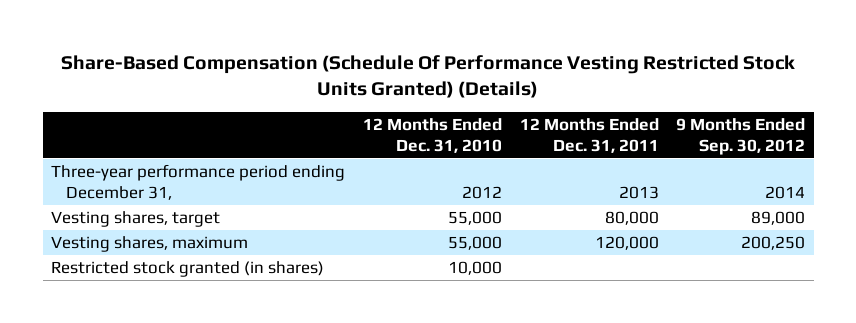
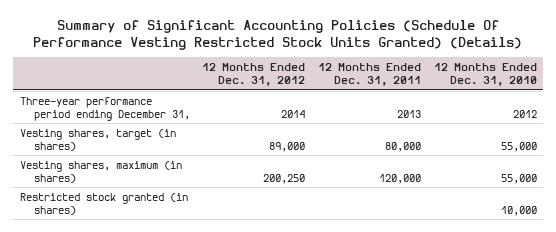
[61,54,796,98] Share-Based Compensation (Schedule Of Performance Vesting Restricted Stock Units Granted) (Details) -> [33,19,523,50] Summary of Significant Accounting Policies (Schedule Of Performance Vesting Restricted Stock Units Granted) (Details)
[676,117,806,155] 9 Months Ended Sep. 30, 2012 -> none
none -> [202,63,306,87] 12 Months Ended Dec. 31, 2012
[51,211,221,228] Vesting shares, target -> [19,128,176,151] Vesting shares, target (in shares)
[51,236,249,253] Vesting shares, maximum -> [19,160,182,183] Vesting shares, maximum (in shares)

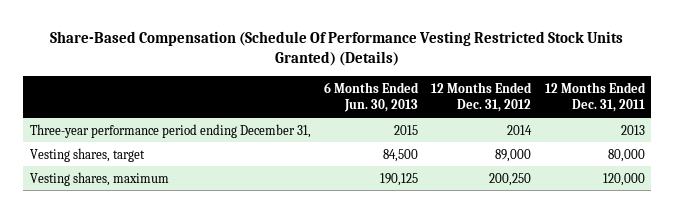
[33,19,523,50] Summary of Significant Accounting Policies (Schedule Of Performance Vesting Restricted Stock Units Granted) (Details) -> [50,31,624,67] Share-Based Compensation (Schedule Of Performance Vesting Restricted Stock Units Granted) (Details)
[433,63,537,87] 12 Months Ended Dec. 31, 2010 -> none
none -> [324,81,420,113] 6 Months Ended Jun. 30, 2013
[19,192,188,215] Restricted stock granted (in shares) -> none
[19,128,176,151] Vesting shares, target (in shares) -> [30,147,146,162] Vesting shares, target
[19,160,182,183] Vesting shares, maximum (in shares) -> [30,171,170,186] Vesting shares, maximum

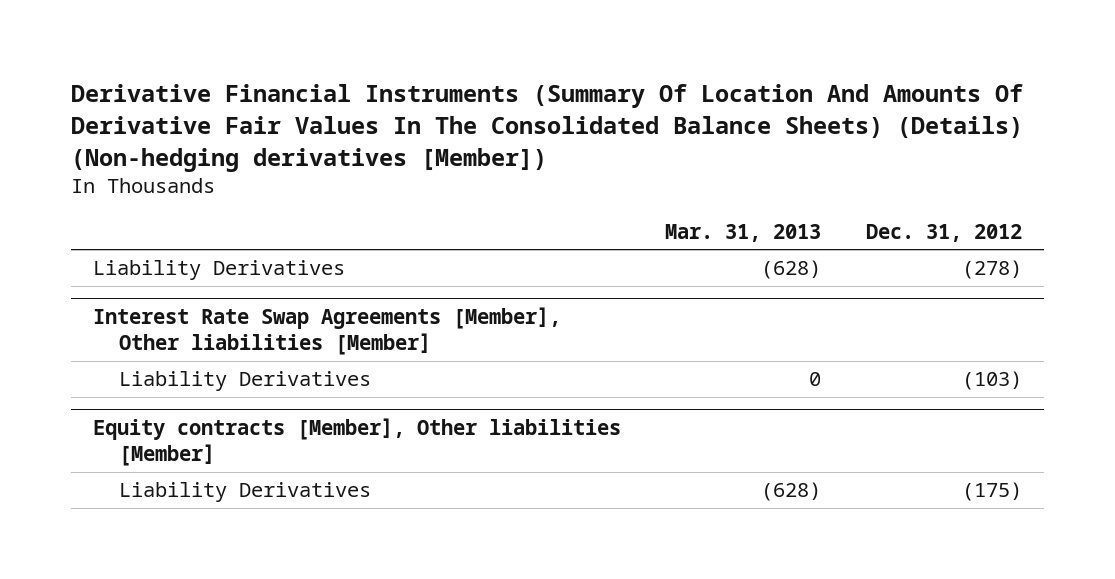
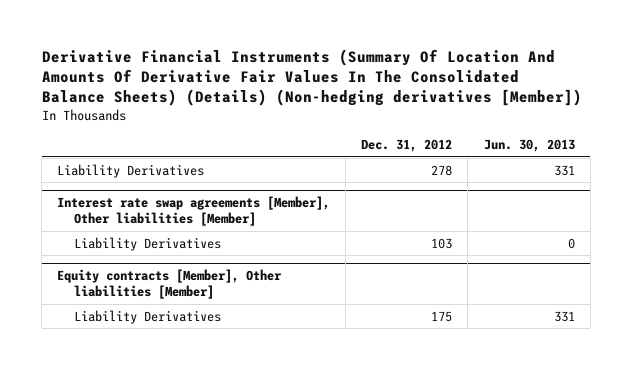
[665,223,822,242] Mar. 31, 2013 -> none
none -> [483,139,575,153] Jun. 30, 2013
[961,260,1022,280] (278) -> [431,164,453,176] 278
[92,307,561,356] Interest Rate Swap Agreements [Member], Other liabilities [Member] -> [57,195,331,227] Interest rate swap agreements [Member], Other liabilities [Member]
[961,371,1022,391] (103) -> [431,237,453,249] 103
[961,482,1022,502] (175) -> [431,310,453,322] 175

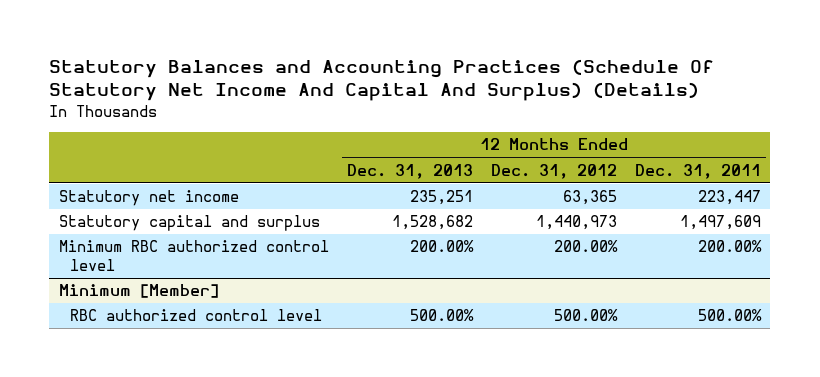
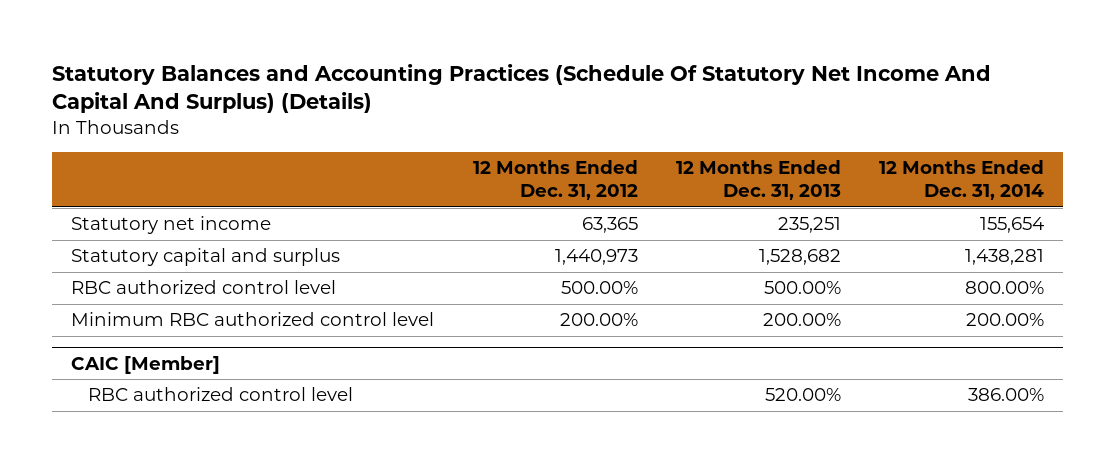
[635,163,762,179] Dec. 31, 2011 -> none
none -> [879,160,1045,201] 12 Months Ended Dec. 31, 2014
[58,284,219,299] Minimum [Member] -> none
[58,240,329,272] Minimum RBC authorized control level -> [71,312,435,327] Minimum RBC authorized control level
none -> [71,355,221,374] CAIC [Member]
none -> [87,387,353,402] RBC authorized control level

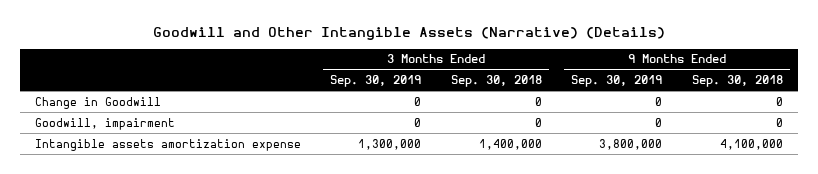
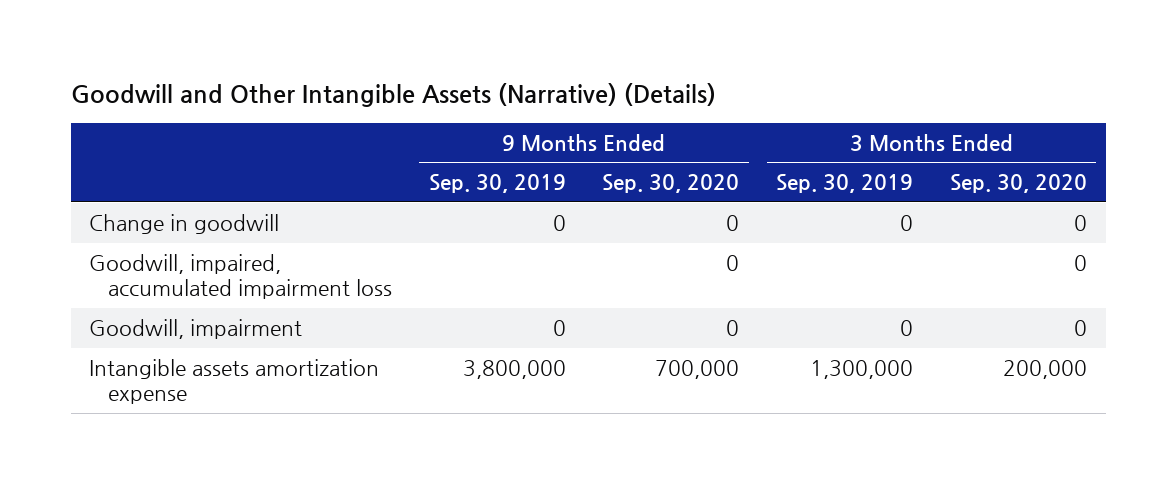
[450,75,542,88] Sep. 30, 2018 -> none
[691,75,783,88] Sep. 30, 2018 -> none
none -> [602,174,740,194] Sep. 30, 2020
none -> [950,174,1088,194] Sep. 30, 2020
[34,96,161,109] Change in Goodwill -> [89,213,280,234] Change in goodwill
none -> [89,253,392,300] Goodwill, impaired, accumulated impairment loss

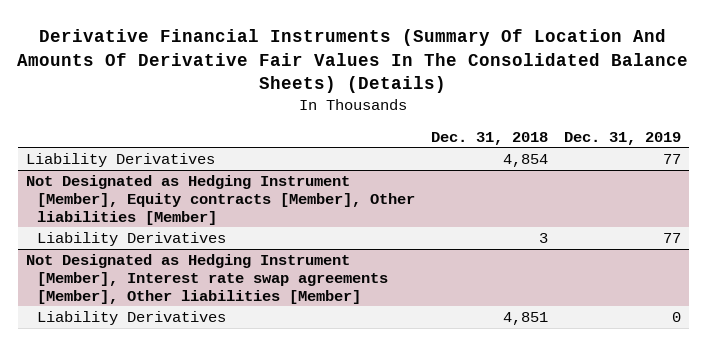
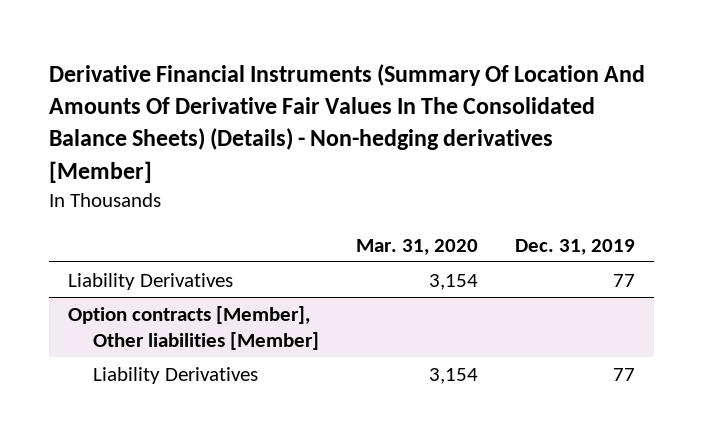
[17,28,689,94] Derivative Financial Instruments (Summary Of Location And Amounts Of Derivative Fair Values In The Consolidated Balance Sheets) (Details) -> [49,63,646,183] Derivative Financial Instruments (Summary Of Location And Amounts Of Derivative Fair Values In The Consolidated Balance Sheets) (Details) - Non-hedging derivatives [Member]
[430,131,548,145] Dec. 31, 2018 -> none
none -> [356,238,479,255] Mar. 31, 2020
[25,174,415,225] Not Designated as Hedging Instrument [Member], Equity contracts [Member], Other liabilities [Member] -> none
none -> [67,305,320,351] Option contracts [Member], Other liabilities [Member]
[25,253,388,304] Not Designated as Hedging Instrument [Member], Interest rate swap agreements [Member], Other liabilities [Member] -> none
[36,310,226,325] Liability Derivatives -> none

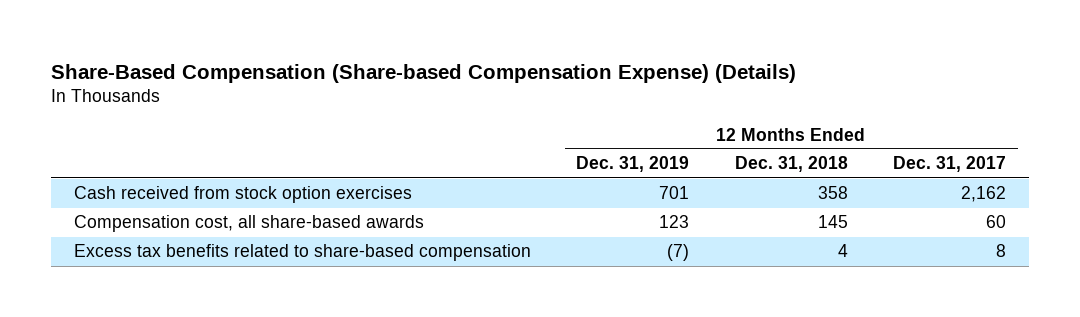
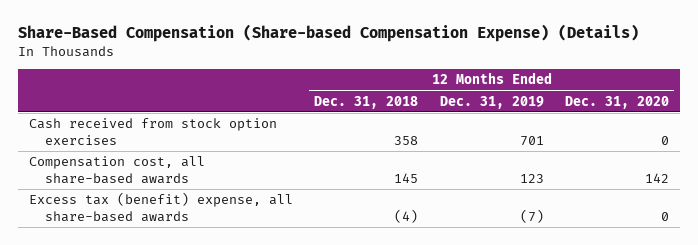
[893,156,1007,173] Dec. 31, 2017 -> none
none -> [565,95,670,109] Dec. 31, 2020
[73,244,531,262] Excess tax benefits related to share-based compensation -> [29,192,294,222] Excess tax (benefit) expense, all share-based awards
[837,244,848,258] 4 -> [394,208,419,223] (4)

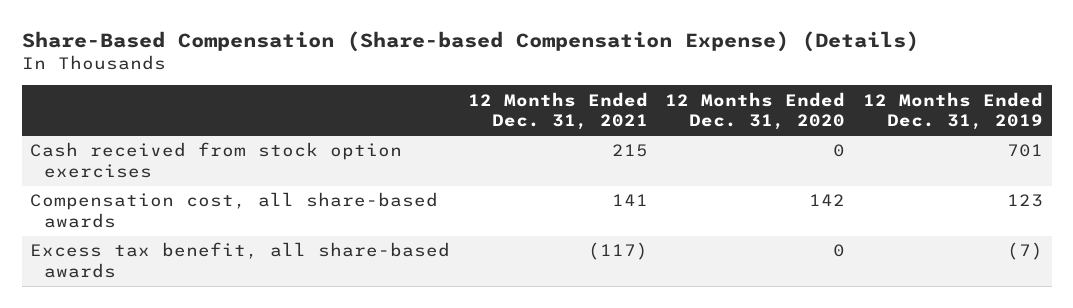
[314,95,419,109] Dec. 31, 2018 -> none
none -> [467,91,648,131] 12 Months Ended Dec. 31, 2021
[29,192,294,222] Excess tax (benefit) expense, all share-based awards -> [30,242,451,279] Excess tax benefit, all share-based awards

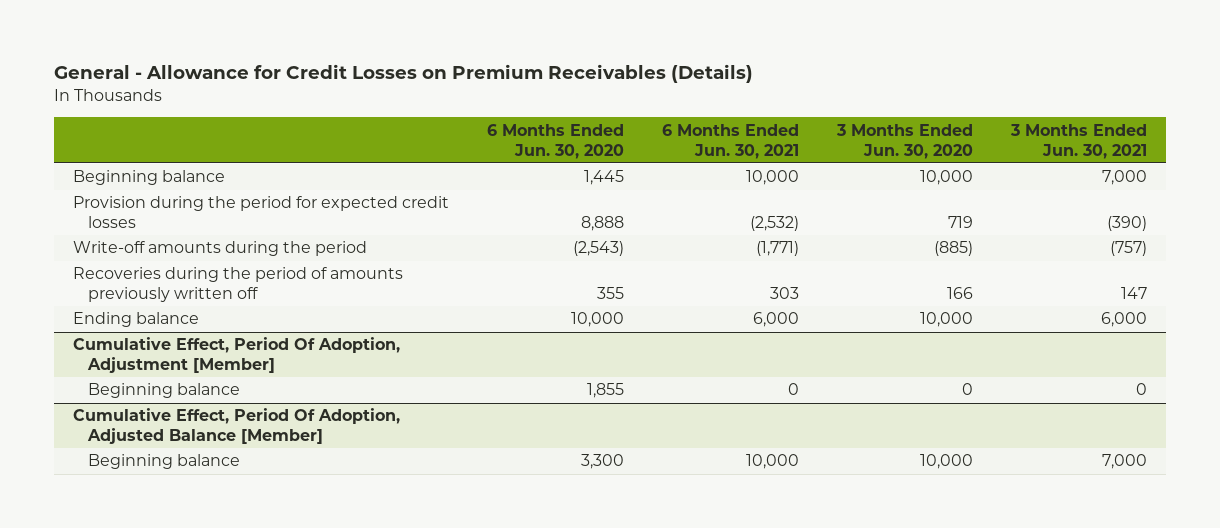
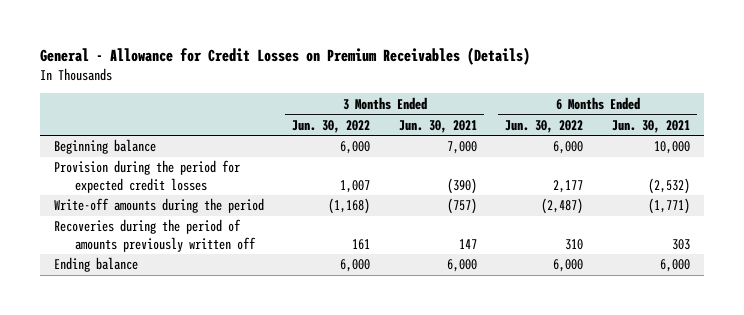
[487,123,625,159] 6 Months Ended Jun. 30, 2020 -> none
[836,123,974,159] 3 Months Ended Jun. 30, 2020 -> none
none -> [292,119,371,133] Jun. 30, 2022
none -> [505,119,584,133] Jun. 30, 2022
[72,337,400,374] Cumulative Effect, Period Of Adoption, Adjustment [Member] -> none
[87,383,240,399] Beginning balance -> none
[72,408,400,445] Cumulative Effect, Period Of Adoption, Adjusted Balance [Member] -> none
[87,454,240,470] Beginning balance -> none

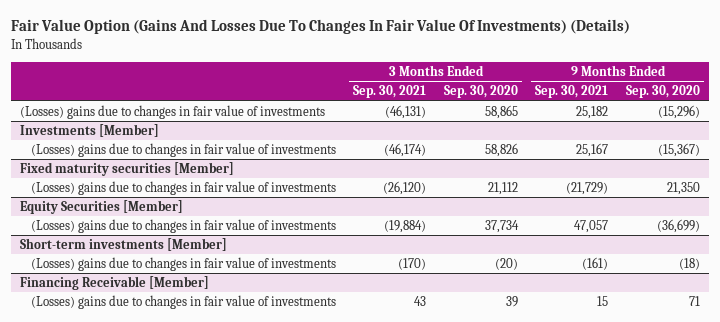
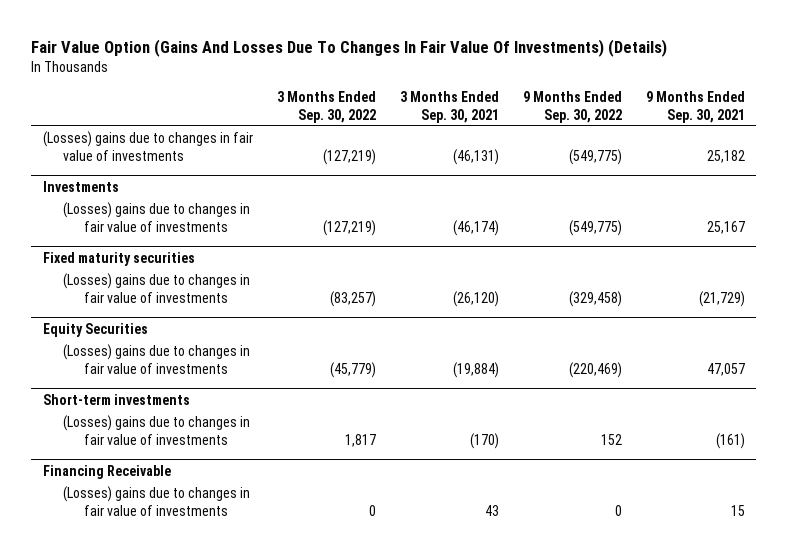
[443,85,518,99] Sep. 30, 2020 -> none
[625,85,700,99] Sep. 30, 2020 -> none
none -> [276,91,376,123] 3 Months Ended Sep. 30, 2022
none -> [522,91,622,123] 9 Months Ended Sep. 30, 2022
[19,124,159,138] Investments [Member] -> [42,180,119,192] Investments
[19,162,234,177] Fixed maturity securities [Member] -> [42,251,195,266] Fixed maturity securities
[19,200,183,215] Equity Securities [Member] -> [42,322,148,337] Equity Securities
[19,238,227,252] Short-term investments [Member] -> [42,393,190,405] Short-term investments
[19,276,209,291] Financing Receivable [Member] -> [42,464,171,479] Financing Receivable

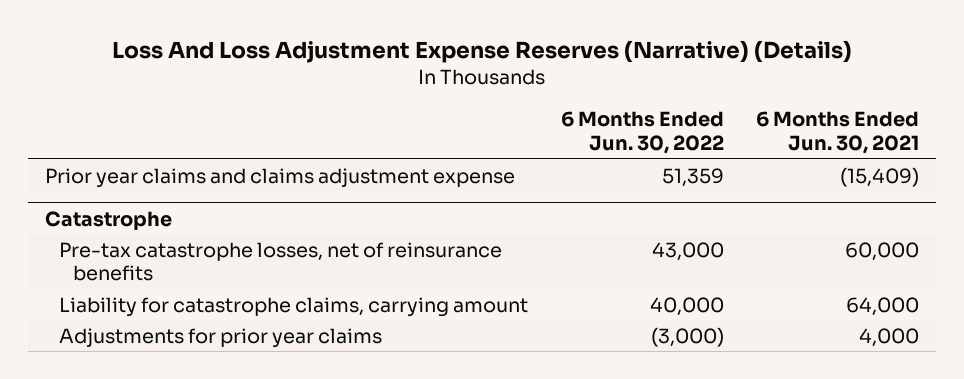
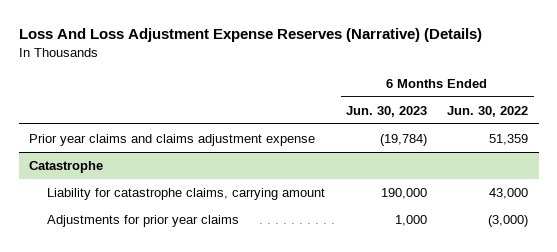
[756,111,920,154] 6 Months Ended Jun. 30, 2021 -> none
none -> [345,105,427,117] Jun. 30, 2023
[58,241,502,282] Pre-tax catastrophe losses, net of reinsurance benefits -> none
[649,296,724,316] 40,000 -> [489,188,529,200] 43,000

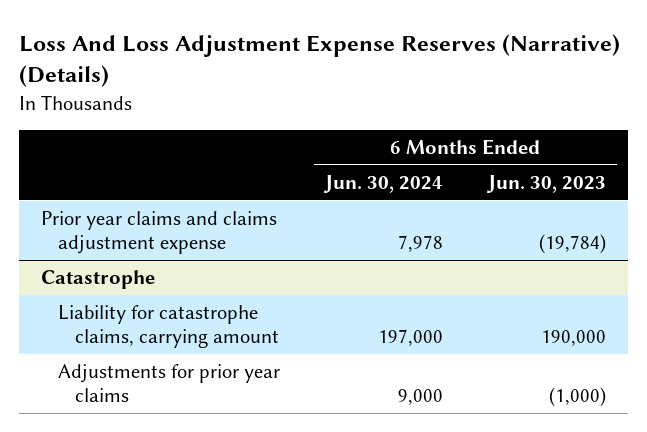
[447,105,529,117] Jun. 30, 2022 -> none
none -> [322,174,443,193] Jun. 30, 2024
[394,215,427,227] 1,000 -> [548,386,606,407] (1,000)

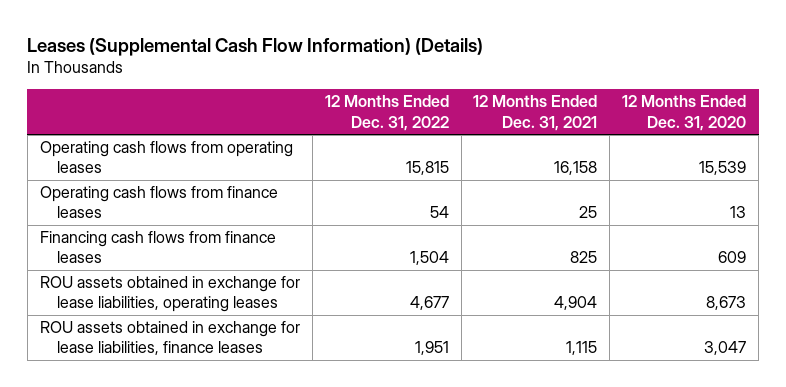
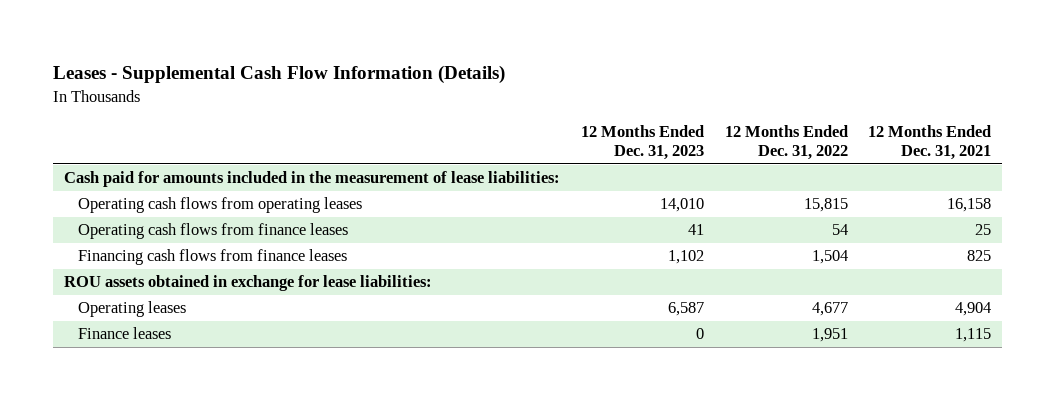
[27,37,484,56] Leases (Supplemental Cash Flow Information) (Details) -> [53,65,506,85] Leases - Supplemental Cash Flow Information (Details)
[622,95,747,131] 12 Months Ended Dec. 31, 2020 -> none
none -> [580,124,704,161] 12 Months Ended Dec. 31, 2023
none -> [63,171,560,188] Cash paid for amounts included in the measurement of lease liabilities:
none -> [63,275,432,292] ROU assets obtained in exchange for lease liabilities:
[39,276,300,313] ROU assets obtained in exchange for lease liabilities, operating leases -> [77,301,186,318] Operating leases
[39,321,300,356] ROU assets obtained in exchange for lease liabilities, finance leases -> [77,327,171,340] Finance leases

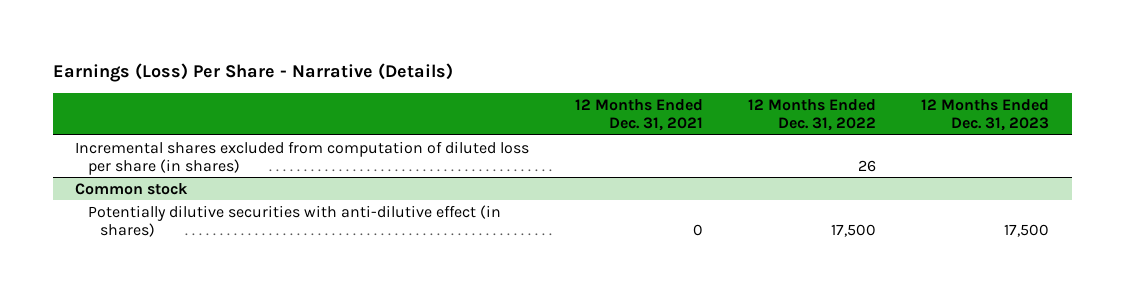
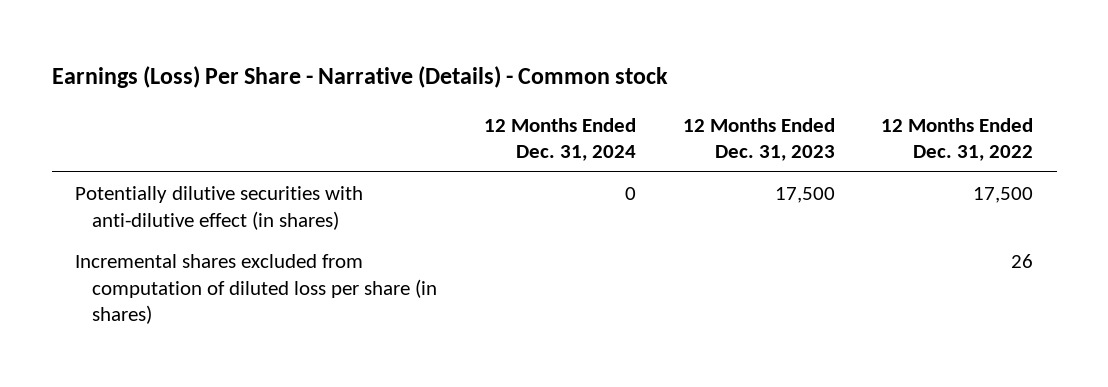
[52,63,453,83] Earnings (Loss) Per Share - Narrative (Details) -> [51,65,668,88] Earnings (Loss) Per Share - Narrative (Details) - Common stock
[574,98,703,132] 12 Months Ended Dec. 31, 2021 -> none
none -> [483,117,636,162] 12 Months Ended Dec. 31, 2024
[75,182,189,195] Common stock -> none
[75,140,530,175] Incremental shares excluded from computation of diluted loss per share (in shares) -> [74,254,438,325] Incremental shares excluded from computation of diluted loss per share (in shares)

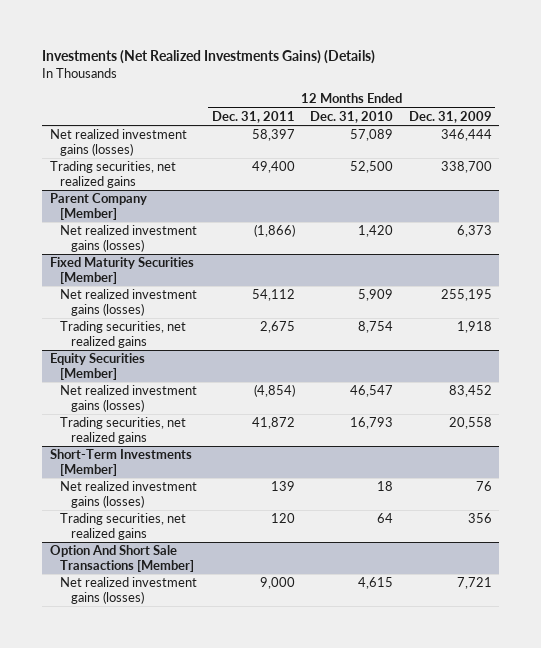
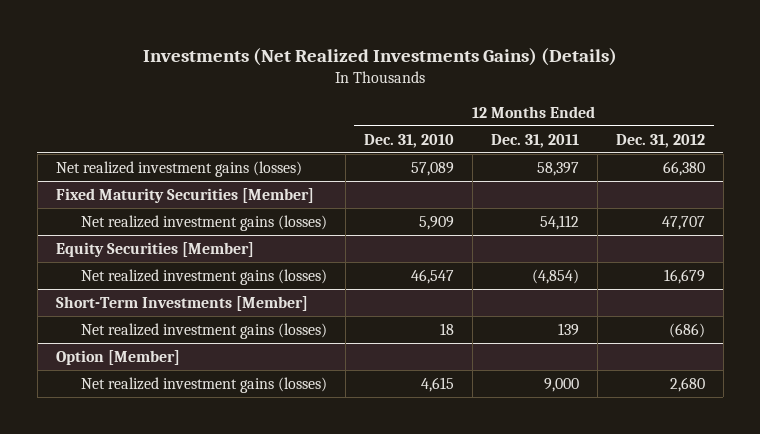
[408,111,492,124] Dec. 31, 2009 -> none
none -> [615,133,705,148] Dec. 31, 2012
[49,161,176,188] Trading securities, net realized gains -> none
[49,193,147,220] Parent Company [Member] -> none
[60,225,198,252] Net realized investment gains (losses) -> none
[60,321,187,348] Trading securities, net realized gains -> none
[60,417,187,444] Trading securities, net realized gains -> none
[60,513,187,540] Trading securities, net realized gains -> none
[49,545,195,572] Option And Short Sale Transactions [Member] -> none
none -> [55,349,180,365] Option [Member]

